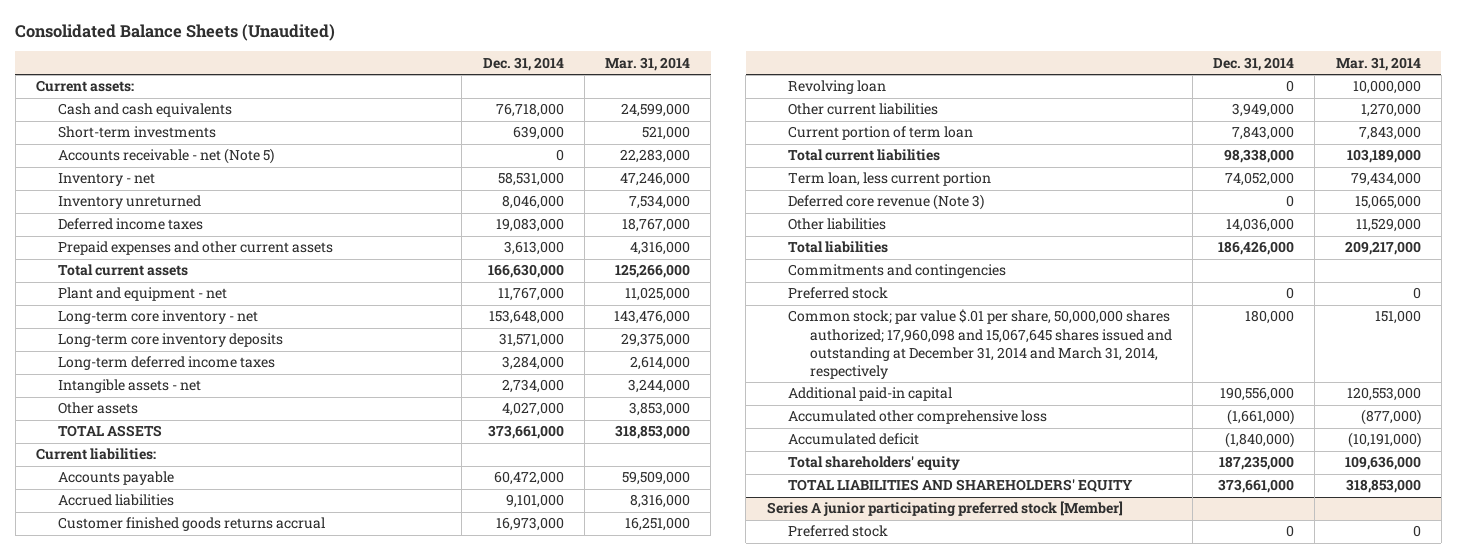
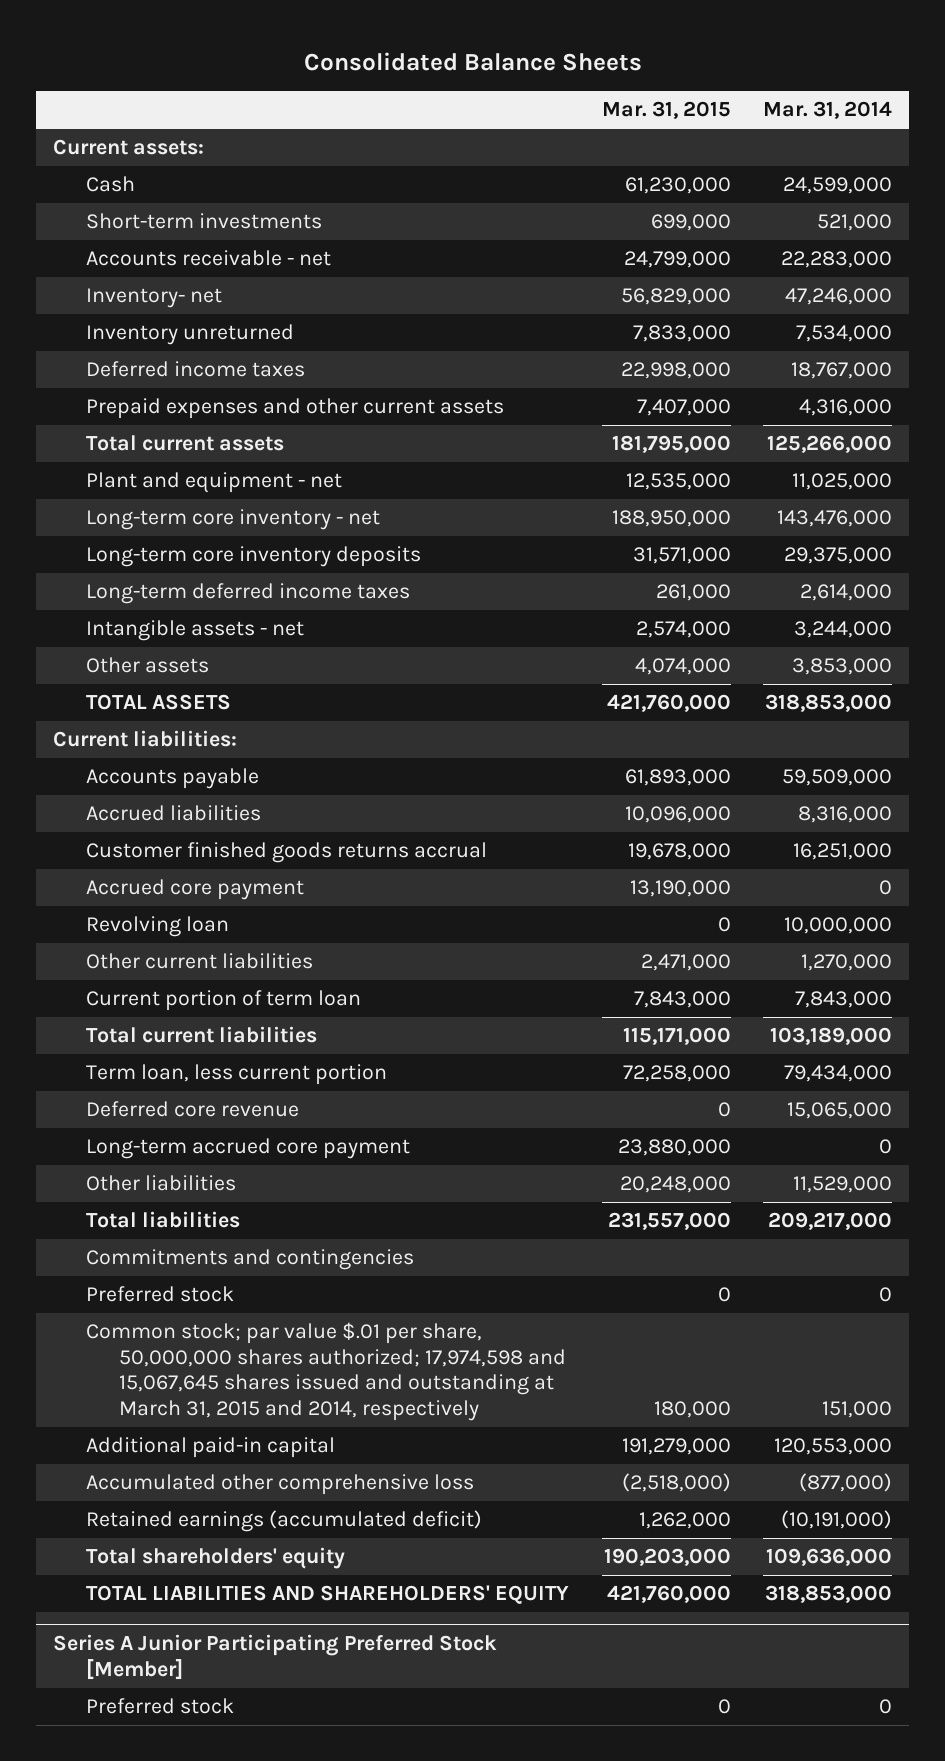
[15,24,336,42] Consolidated Balance Sheets (Unaudited) -> [303,51,642,71] Consolidated Balance Sheets
[482,56,564,71] Dec. 31, 2014 -> none
none -> [601,101,731,120] Mar. 31, 2015
[57,103,232,118] Cash and cash equivalents -> [85,176,135,193] Cash
[57,148,274,165] Accounts receivable - net (Note 5) -> [85,250,331,267] Accounts receivable - net
[57,173,155,187] Inventory - net -> [85,288,222,309] Inventory- net
none -> [85,879,304,901] Accrued core payment
[788,194,985,211] Deferred core revenue (Note 3) -> [85,1101,299,1118] Deferred core revenue
none -> [85,1138,410,1160] Long-term accrued core payment
[788,309,1173,380] Common stock; par value $.01 per share, 50,000,000 shares authorized; 17,960,098 and 15,067,645 shares issued and outstanding at December 31, 2014 and March 31, 2014, respectively -> [85,1322,566,1421] Common stock; par value $.01 per share, 50,000,000 shares authorized; 17,974,598 and 15,067,645 shares issued and outstanding at March 31, 2015 and 2014, respectively
[788,433,920,446] Accumulated deficit -> [85,1510,482,1533] Retained earnings (accumulated deficit)
[766,501,1123,517] Series A junior participating preferred stock [Member] -> [52,1634,497,1680] Series A Junior Participating Preferred Stock [Member]

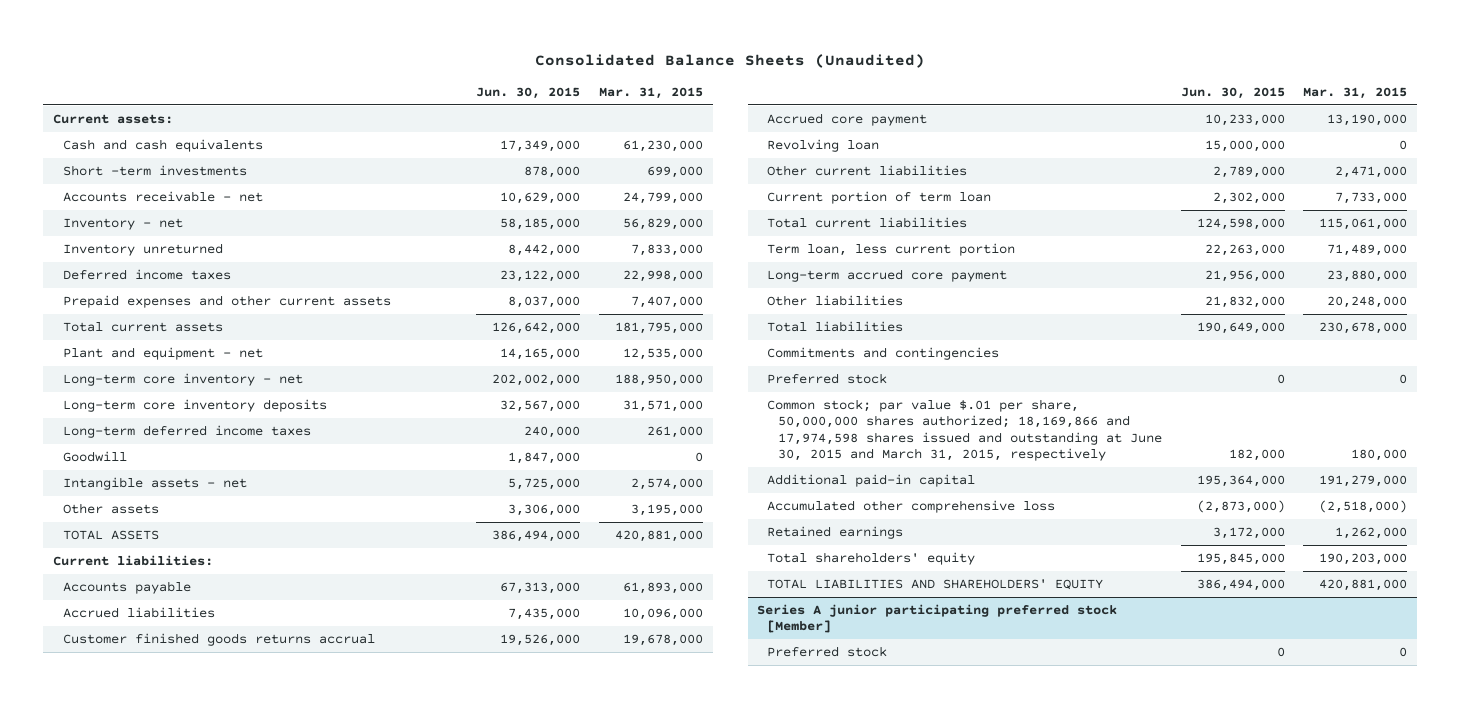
[303,51,642,71] Consolidated Balance Sheets -> [535,54,926,69] Consolidated Balance Sheets (Unaudited)
[763,101,893,120] Mar. 31, 2014 -> none
none -> [476,87,581,100] Jun. 30, 2015
[85,176,135,193] Cash -> [63,139,264,153] Cash and cash equivalents
[85,213,322,230] Short-term investments -> [63,165,248,177] Short -term investments
[85,288,222,309] Inventory- net -> [63,218,184,231] Inventory - net
none -> [63,451,128,463] Goodwill
[634,658,731,676] 4,074,000 -> [631,504,704,517] 3,195,000
[606,694,731,713] 421,760,000 -> [615,530,704,543] 420,881,000
[85,1101,299,1118] Deferred core revenue -> none
[633,991,731,1009] 7,843,000 -> [1335,192,1408,205] 7,733,000
[622,1027,731,1046] 115,171,000 -> [1319,218,1408,231] 115,061,000
[622,1065,731,1083] 72,258,000 -> [1327,244,1408,257] 71,489,000
[607,1212,731,1231] 231,557,000 -> [1319,322,1408,335] 230,678,000
[85,1322,566,1421] Common stock; par value $.01 per share, 50,000,000 shares authorized; 17,974,598 and 15,067,645 shares issued and outstanding at March 31, 2015 and 2014, respectively -> [767,399,1162,462] Common stock; par value $.01 per share, 50,000,000 shares authorized; 18,169,866 and 17,974,598 shares issued and outstanding at June 30, 2015 and March 31, 2015, respectively
[85,1510,482,1533] Retained earnings (accumulated deficit) -> [767,526,904,540] Retained earnings
[606,1585,731,1604] 421,760,000 -> [1319,579,1408,592] 420,881,000
[52,1634,497,1680] Series A Junior Participating Preferred Stock [Member] -> [757,604,1118,634] Series A junior participating preferred stock [Member]

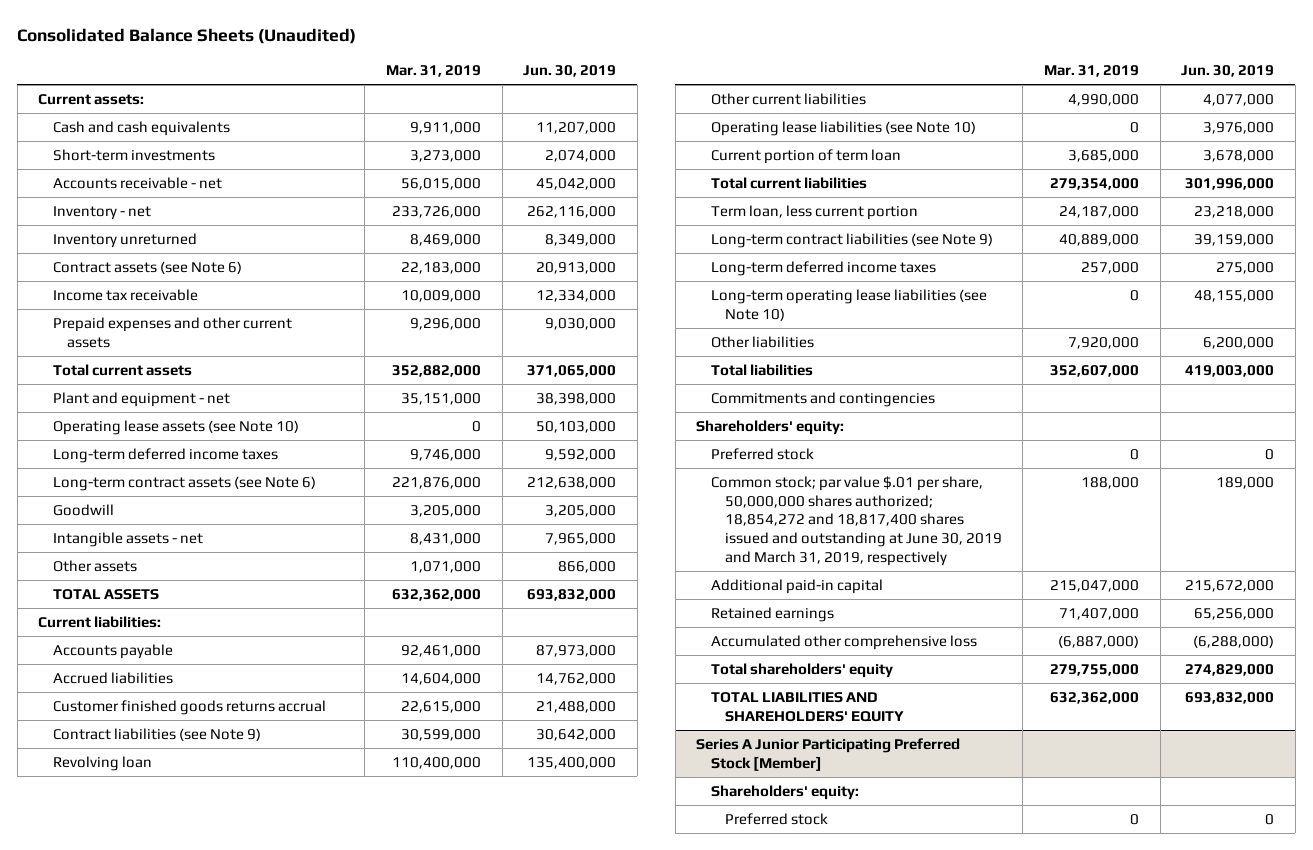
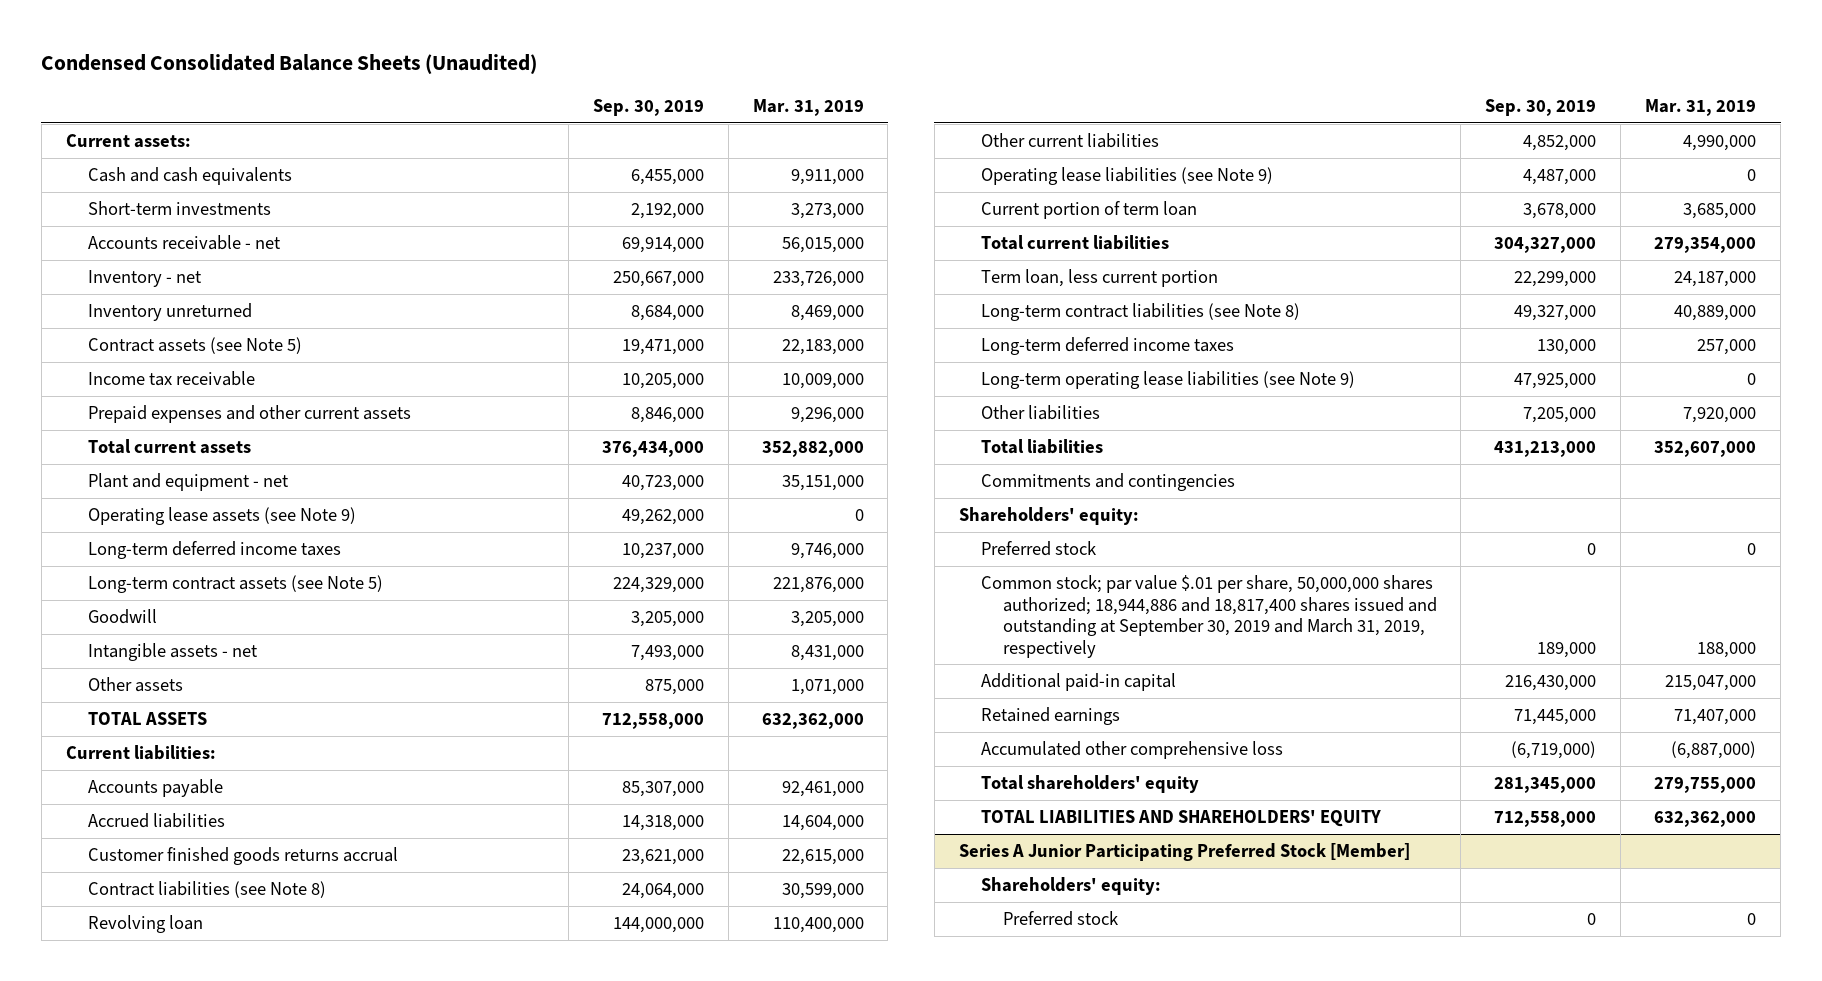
[17,27,357,44] Consolidated Balance Sheets (Unaudited) -> [41,54,538,75] Condensed Consolidated Balance Sheets (Unaudited)
[523,64,617,77] Jun. 30, 2019 -> none
none -> [592,98,704,116] Sep. 30, 2019
[52,260,242,274] Contract assets (see Note 6) -> [87,336,302,354] Contract assets (see Note 5)
[52,419,299,435] Operating lease assets (see Note 10) -> [87,506,356,525] Operating lease assets (see Note 9)
[52,475,316,491] Long-term contract assets (see Note 6) -> [87,574,383,593] Long-term contract assets (see Note 5)
[52,727,261,741] Contract liabilities (see Note 9) -> [87,880,326,898] Contract liabilities (see Note 8)
[710,120,976,136] Operating lease liabilities (see Note 10) -> [980,166,1273,185] Operating lease liabilities (see Note 9)
[710,232,993,248] Long-term contract liabilities (see Note 9) -> [980,302,1300,321] Long-term contract liabilities (see Note 8)
[710,288,987,321] Long-term operating lease liabilities (see Note 10) -> [980,370,1355,389] Long-term operating lease liabilities (see Note 9)
[710,475,1002,566] Common stock; par value $.01 per share, 50,000,000 shares authorized; 18,854,272 and 18,817,400 shares issued and outstanding at June 30, 2019 and March 31, 2019, respectively -> [980,574,1437,658] Common stock; par value $.01 per share, 50,000,000 shares authorized; 18,944,886 and 18,817,400 shares issued and outstanding at September 30, 2019 and March 31, 2019, respectively

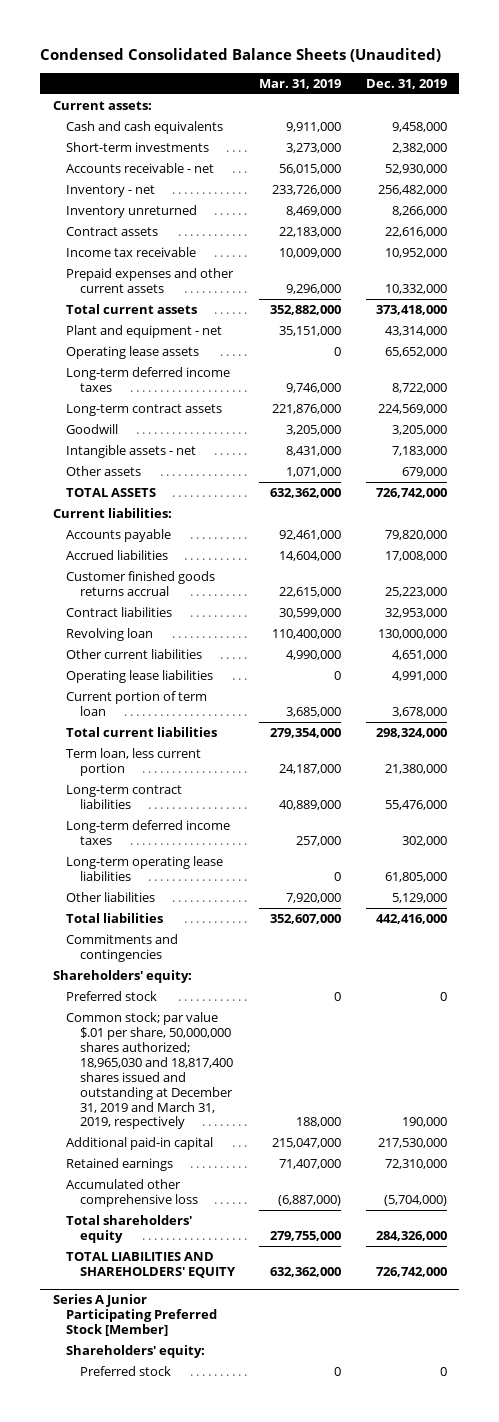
[592,98,704,116] Sep. 30, 2019 -> none
none -> [365,79,447,90] Dec. 31, 2019
[87,336,302,354] Contract assets (see Note 5) -> [66,226,159,236] Contract assets
[87,506,356,525] Operating lease assets (see Note 9) -> [66,345,200,359] Operating lease assets
[87,574,383,593] Long-term contract assets (see Note 5) -> [66,403,223,416] Long-term contract assets
[87,880,326,898] Contract liabilities (see Note 8) -> [66,606,173,617] Contract liabilities
[980,166,1273,185] Operating lease liabilities (see Note 9) -> [66,669,214,683] Operating lease liabilities
[980,302,1300,321] Long-term contract liabilities (see Note 8) -> [66,784,183,809] Long-term contract liabilities
[980,370,1355,389] Long-term operating lease liabilities (see Note 9) -> [66,855,224,881] Long-term operating lease liabilities
[980,574,1437,658] Common stock; par value $.01 per share, 50,000,000 shares authorized; 18,944,886 and 18,817,400 shares issued and outstanding at September 30, 2019 and March 31, 2019, respectively -> [66,1011,233,1130] Common stock; par value $.01 per share, 50,000,000 shares authorized; 18,965,030 and 18,817,400 shares issued and outstanding at December 31, 2019 and March 31, 2019, respectively

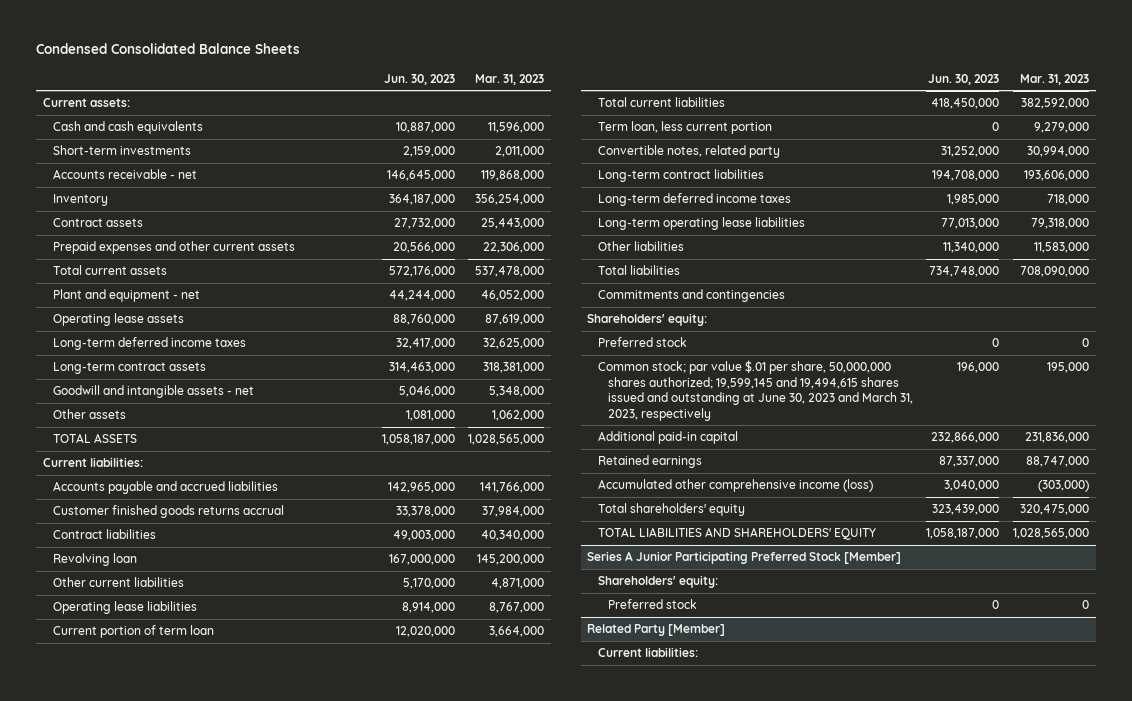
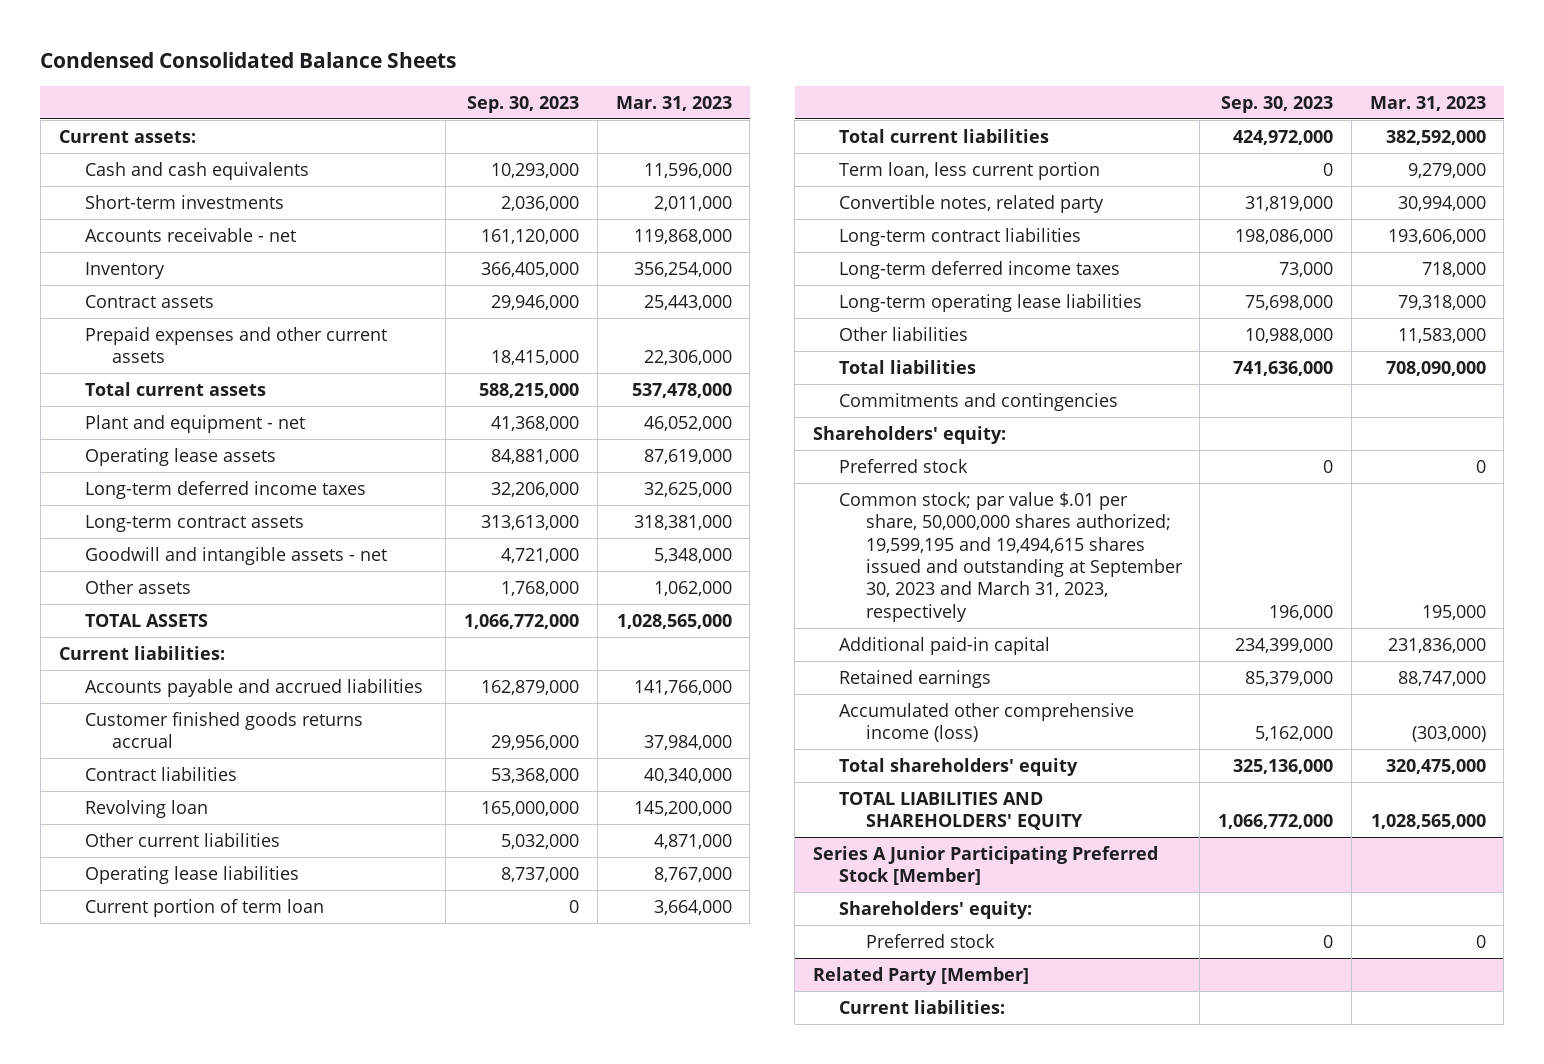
[383,73,455,85] Jun. 30, 2023 -> none
none -> [467,95,580,113] Sep. 30, 2023
[597,360,913,421] Common stock; par value $.01 per share, 50,000,000 shares authorized; 19,599,145 and 19,494,615 shares issued and outstanding at June 30, 2023 and March 31, 2023, respectively -> [839,491,1183,622] Common stock; par value $.01 per share, 50,000,000 shares authorized; 19,599,195 and 19,494,615 shares issued and outstanding at September 30, 2023 and March 31, 2023, respectively

